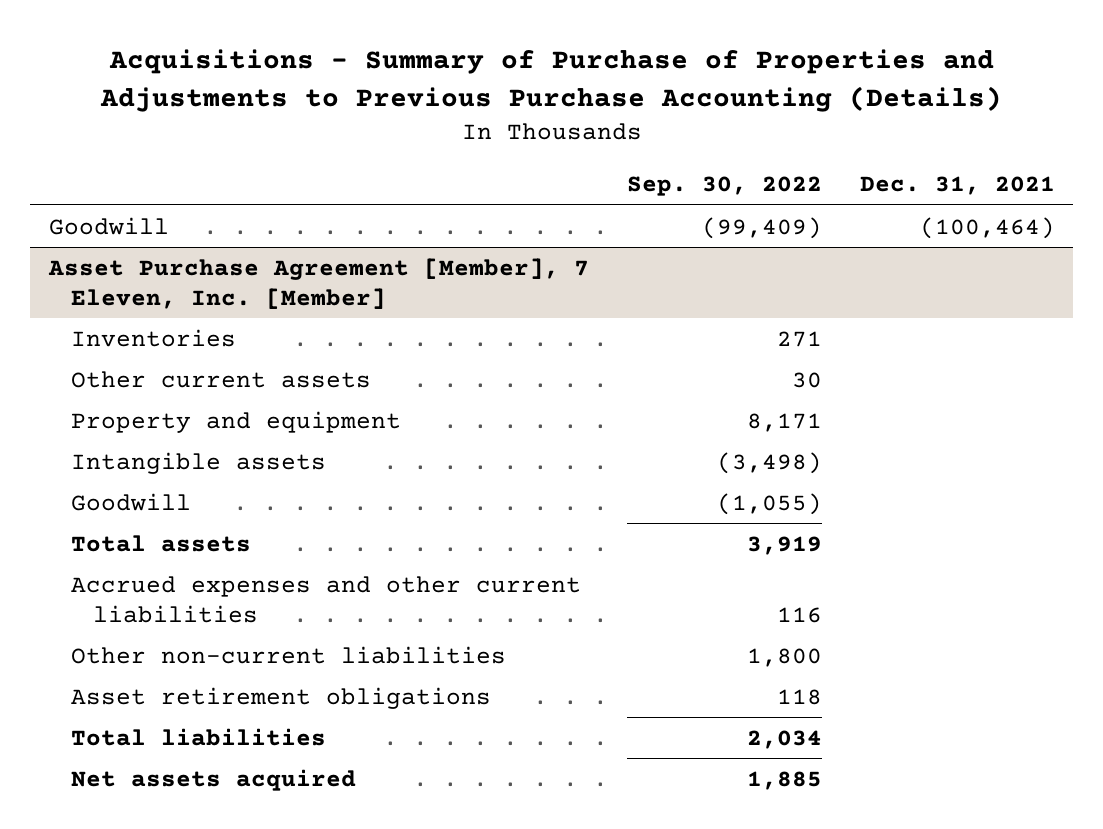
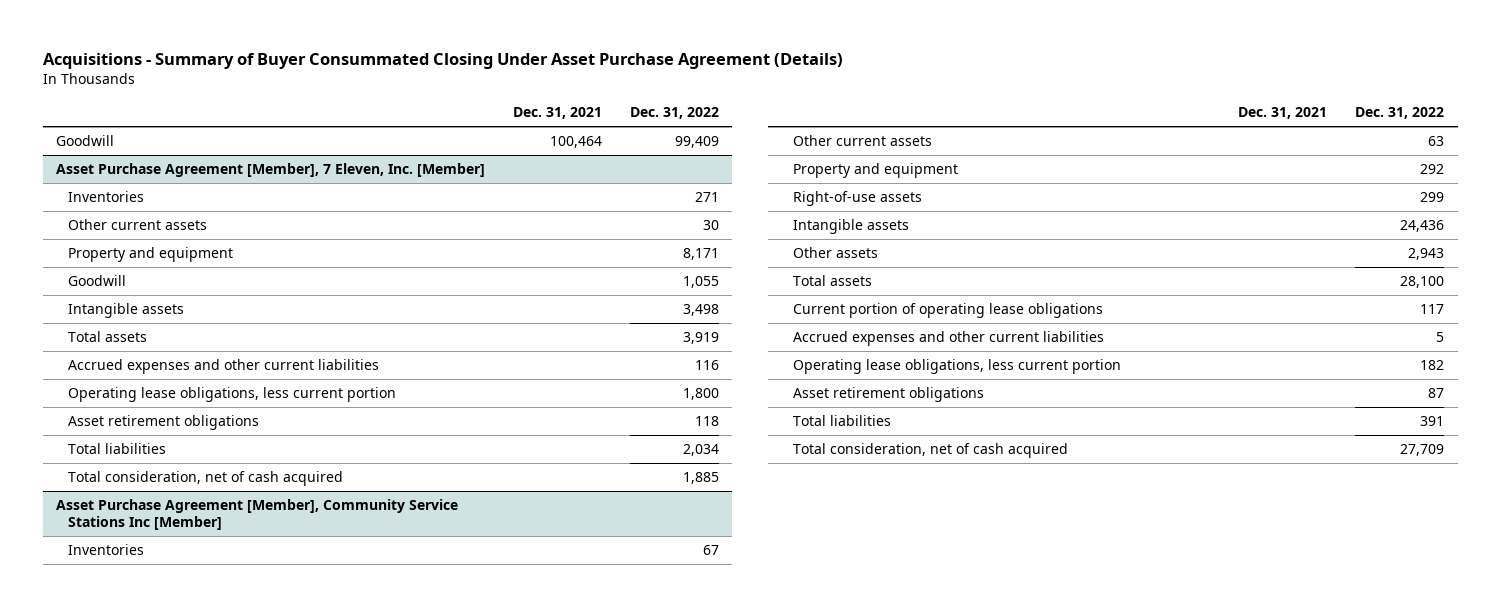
[99,49,1002,113] Acquisitions - Summary of Purchase of Properties and Adjustments to Previous Purchase Accounting (Details) -> [42,52,843,69] Acquisitions - Summary of Buyer Consummated Closing Under Asset Purchase Agreement (Details)
[626,176,822,197] Sep. 30, 2022 -> none
none -> [629,107,719,120] Dec. 31, 2022
[919,216,1055,239] (100,464) -> [549,136,602,149] 100,464
[71,451,327,474] Intangible assets -> [67,303,184,319] Intangible assets
[71,645,507,664] Other non-current liabilities -> none
none -> [67,387,396,403] Operating lease obligations, less current portion
[71,768,357,791] Net assets acquired -> [67,471,343,487] Total consideration, net of cash acquired
none -> [56,499,459,531] Asset Purchase Agreement [Member], Community Service Stations Inc [Member]
none -> [67,544,144,556] Inventories
none -> [793,135,933,147] Other current assets
none -> [793,163,959,179] Property and equipment
none -> [793,191,923,207] Right-of-use assets
none -> [793,219,910,235] Intangible assets
none -> [793,247,879,259] Other assets
none -> [793,275,873,287] Total assets
none -> [793,303,1104,319] Current portion of operating lease obligations
none -> [793,331,1105,347] Accrued expenses and other current liabilities
none -> [793,359,1122,375] Operating lease obligations, less current portion
none -> [793,387,985,403] Asset retirement obligations
none -> [793,415,892,427] Total liabilities
none -> [793,443,1069,459] Total consideration, net of cash acquired

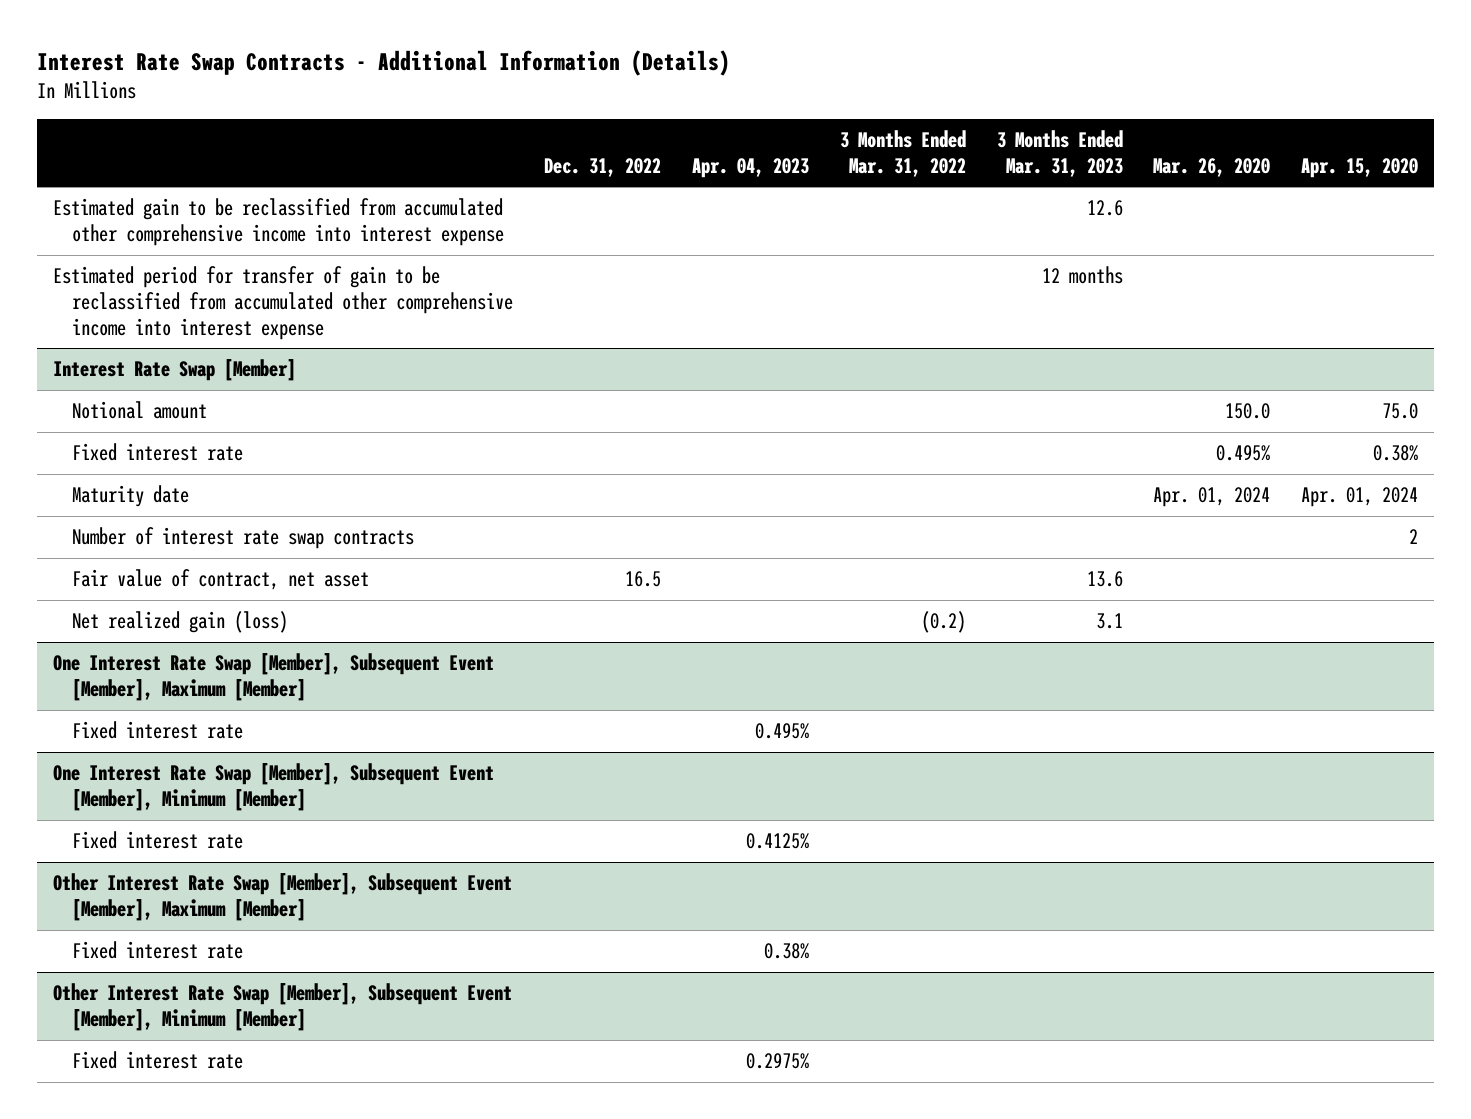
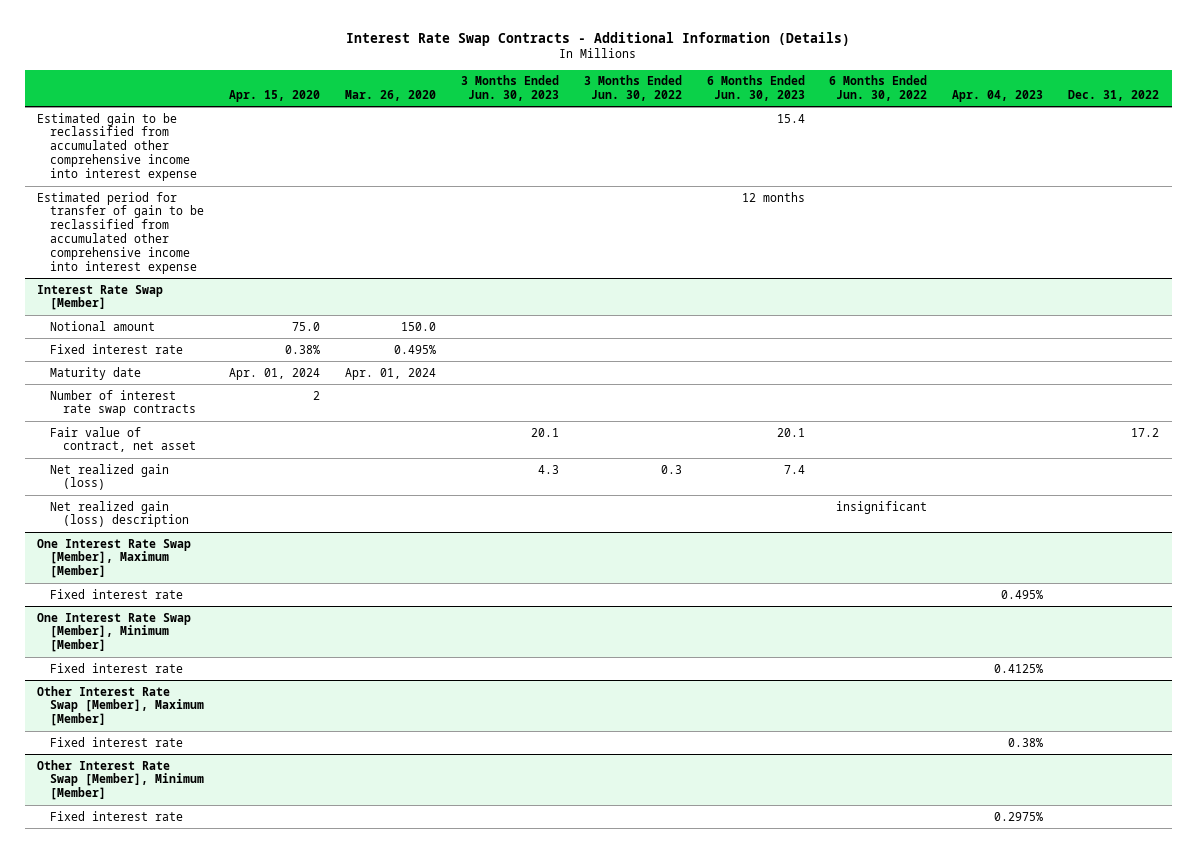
[839,129,966,177] 3 Months Ended Mar. 31, 2022 -> none
[996,129,1123,177] 3 Months Ended Mar. 31, 2023 -> none
none -> [460,75,559,102] 3 Months Ended Jun. 30, 2023
none -> [583,75,682,102] 3 Months Ended Jun. 30, 2022
none -> [706,75,805,102] 6 Months Ended Jun. 30, 2023
none -> [829,75,928,102] 6 Months Ended Jun. 30, 2022
[624,571,661,588] 16.5 -> [1131,427,1160,437] 17.2
none -> [50,500,190,528] Net realized gain (loss) description
[52,653,494,702] One Interest Rate Swap [Member], Subsequent Event [Member], Maximum [Member] -> [37,538,192,579] One Interest Rate Swap [Member], Maximum [Member]
[52,763,494,812] One Interest Rate Swap [Member], Subsequent Event [Member], Minimum [Member] -> [37,612,192,653] One Interest Rate Swap [Member], Minimum [Member]
[52,873,512,922] Other Interest Rate Swap [Member], Subsequent Event [Member], Maximum [Member] -> [37,685,205,727] Other Interest Rate Swap [Member], Maximum [Member]
[52,983,512,1032] Other Interest Rate Swap [Member], Subsequent Event [Member], Minimum [Member] -> [37,759,205,801] Other Interest Rate Swap [Member], Minimum [Member]

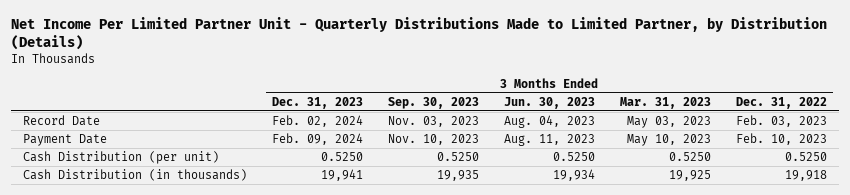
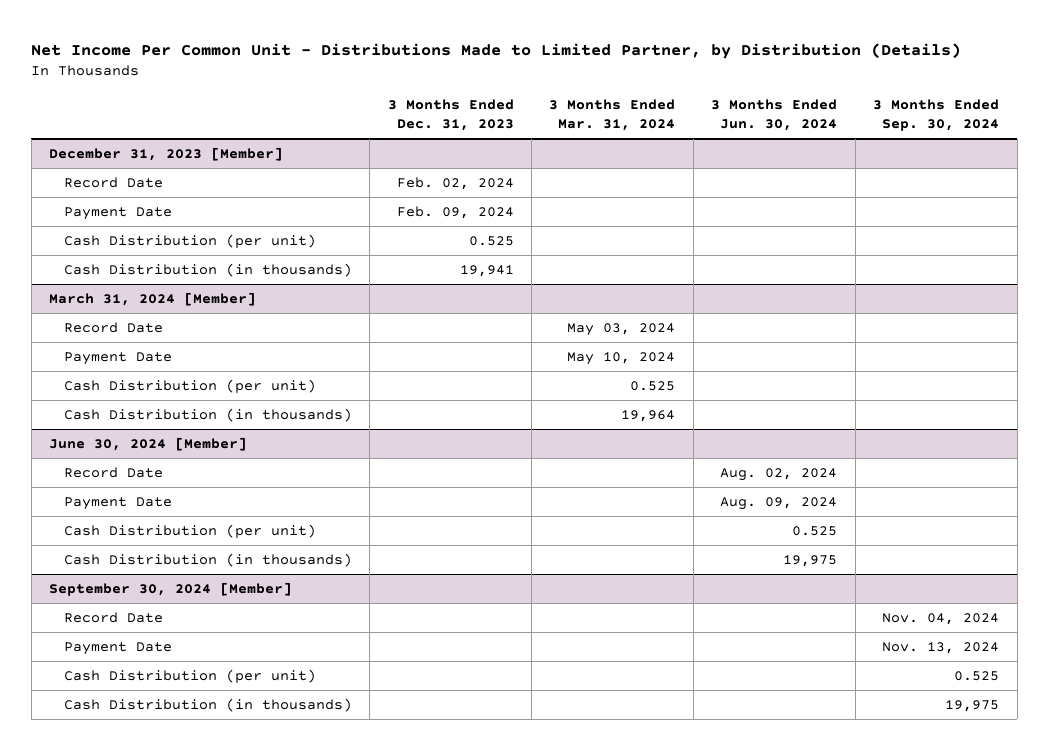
[10,16,827,51] Net Income Per Limited Partner Unit - Quarterly Distributions Made to Limited Partner, by Distribution (Details) -> [31,42,962,59] Net Income Per Common Unit - Distributions Made to Limited Partner, by Distribution (Details)
[387,96,479,109] Sep. 30, 2023 -> none
[503,96,595,109] Jun. 30, 2023 -> none
[619,96,711,109] Mar. 31, 2023 -> none
[735,96,827,109] Dec. 31, 2022 -> none
none -> [549,98,676,131] 3 Months Ended Mar. 31, 2024
none -> [711,98,838,131] 3 Months Ended Jun. 30, 2024
none -> [873,98,1000,131] 3 Months Ended Sep. 30, 2024
none -> [49,147,284,162] December 31, 2023 [Member]
[321,152,364,162] 0.5250 -> [468,236,514,247] 0.525
none -> [49,292,257,307] March 31, 2024 [Member]
none -> [63,322,163,334] Record Date
none -> [63,352,172,366] Payment Date
none -> [63,379,316,394] Cash Distribution (per unit)
none -> [63,408,352,423] Cash Distribution (in thousands)
none -> [49,437,248,452] June 30, 2024 [Member]
none -> [63,467,163,479] Record Date
none -> [63,497,172,511] Payment Date
none -> [63,524,316,539] Cash Distribution (per unit)
none -> [63,553,352,568] Cash Distribution (in thousands)
none -> [49,582,293,597] September 30, 2024 [Member]
none -> [63,612,163,624] Record Date
none -> [63,642,172,656] Payment Date
none -> [63,669,316,684] Cash Distribution (per unit)
none -> [63,698,352,713] Cash Distribution (in thousands)

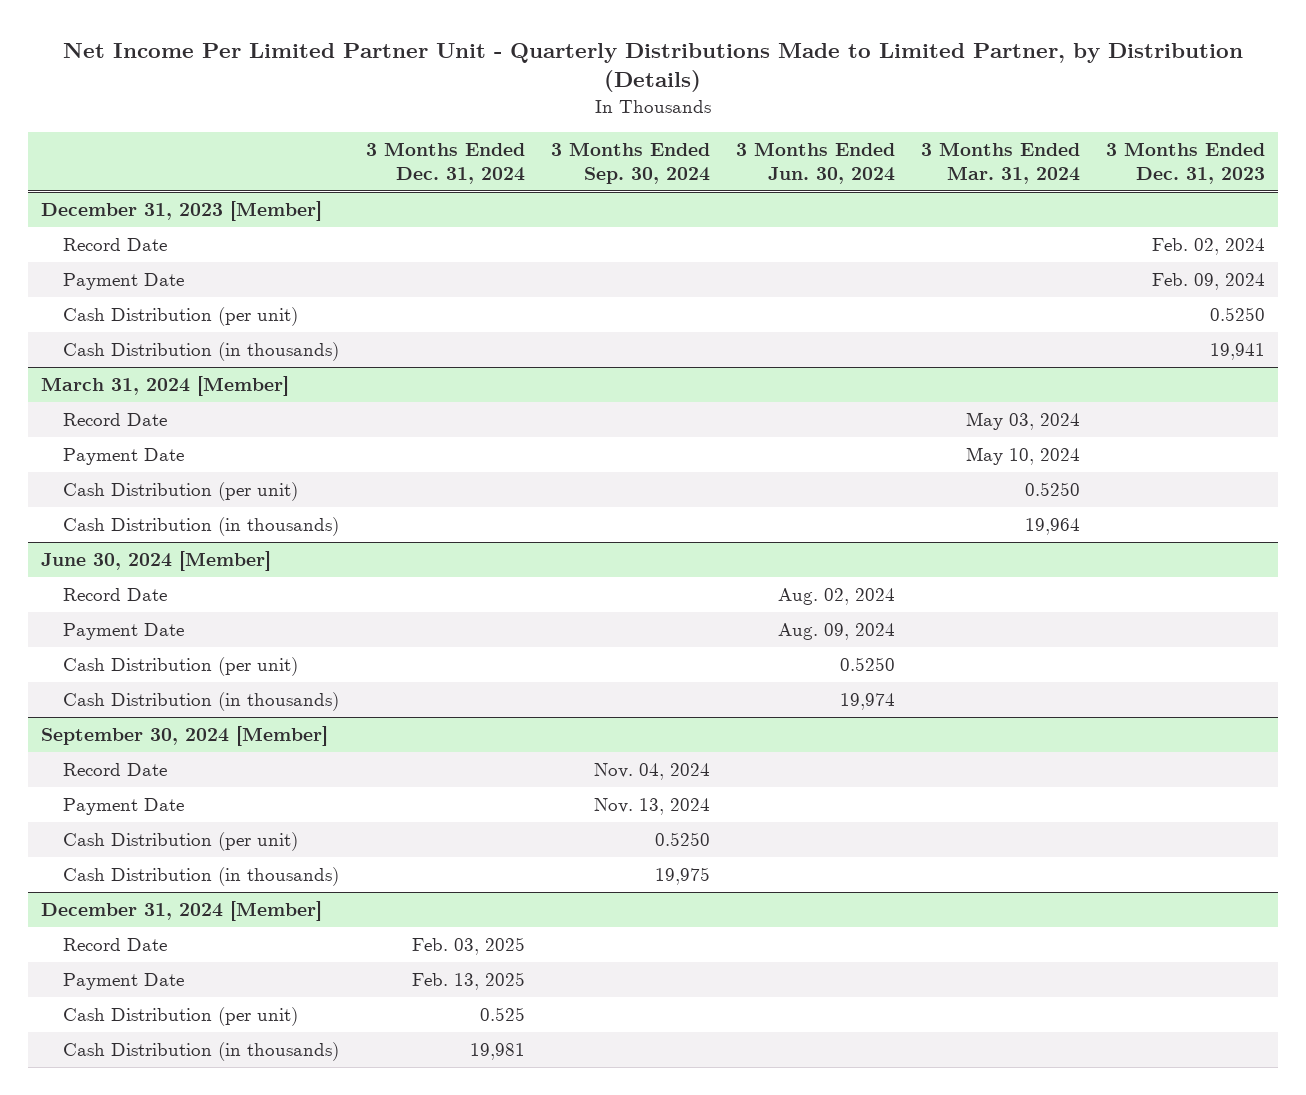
[31,42,962,59] Net Income Per Common Unit - Distributions Made to Limited Partner, by Distribution (Details) -> [63,42,1244,93] Net Income Per Limited Partner Unit - Quarterly Distributions Made to Limited Partner, by Distribution (Details)
none -> [365,141,525,185] 3 Months Ended Dec. 31, 2024
[468,236,514,247] 0.525 -> [1210,306,1266,321] 0.5250
[630,381,676,392] 0.525 -> [1024,481,1080,496] 0.5250
[792,526,838,537] 0.525 -> [839,656,895,671] 0.5250
[783,555,838,568] 19,975 -> [839,692,895,710] 19,974
[954,671,1000,682] 0.525 -> [654,831,710,846] 0.5250
none -> [41,900,323,921] December 31, 2024 [Member]
none -> [63,937,168,951] Record Date
none -> [63,972,185,990] Payment Date
none -> [63,1006,299,1026] Cash Distribution (per unit)
none -> [63,1041,340,1061] Cash Distribution (in thousands)

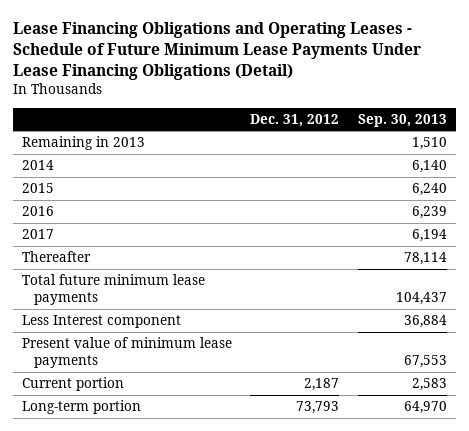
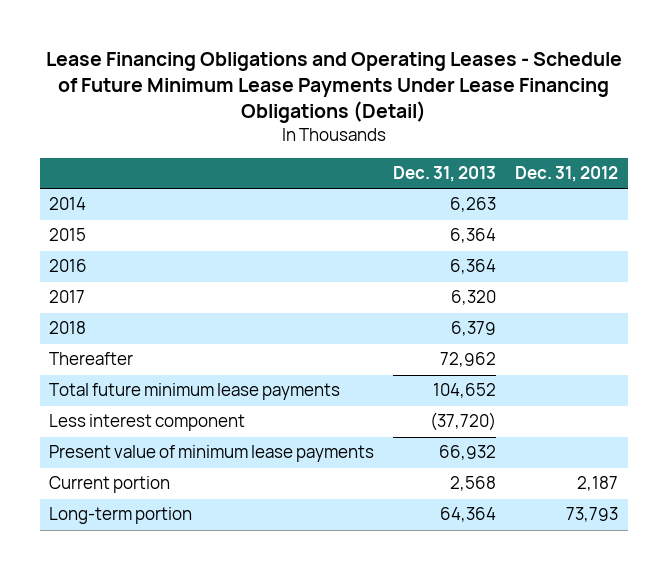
[357,113,447,127] Sep. 30, 2013 -> none
none -> [393,165,497,182] Dec. 31, 2013
[21,136,145,151] Remaining in 2013 -> none
none -> [49,321,87,335] 2018
[21,315,181,329] Less Interest component -> [49,414,246,432] Less interest component

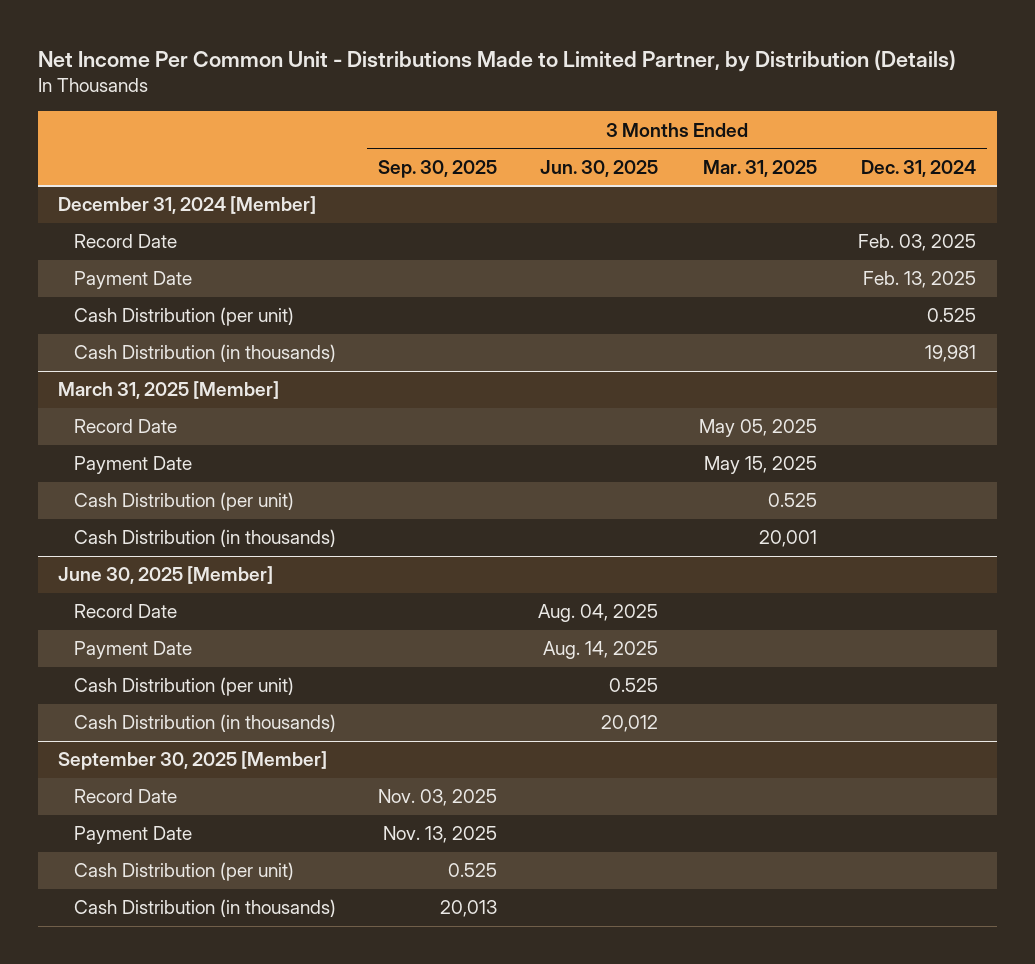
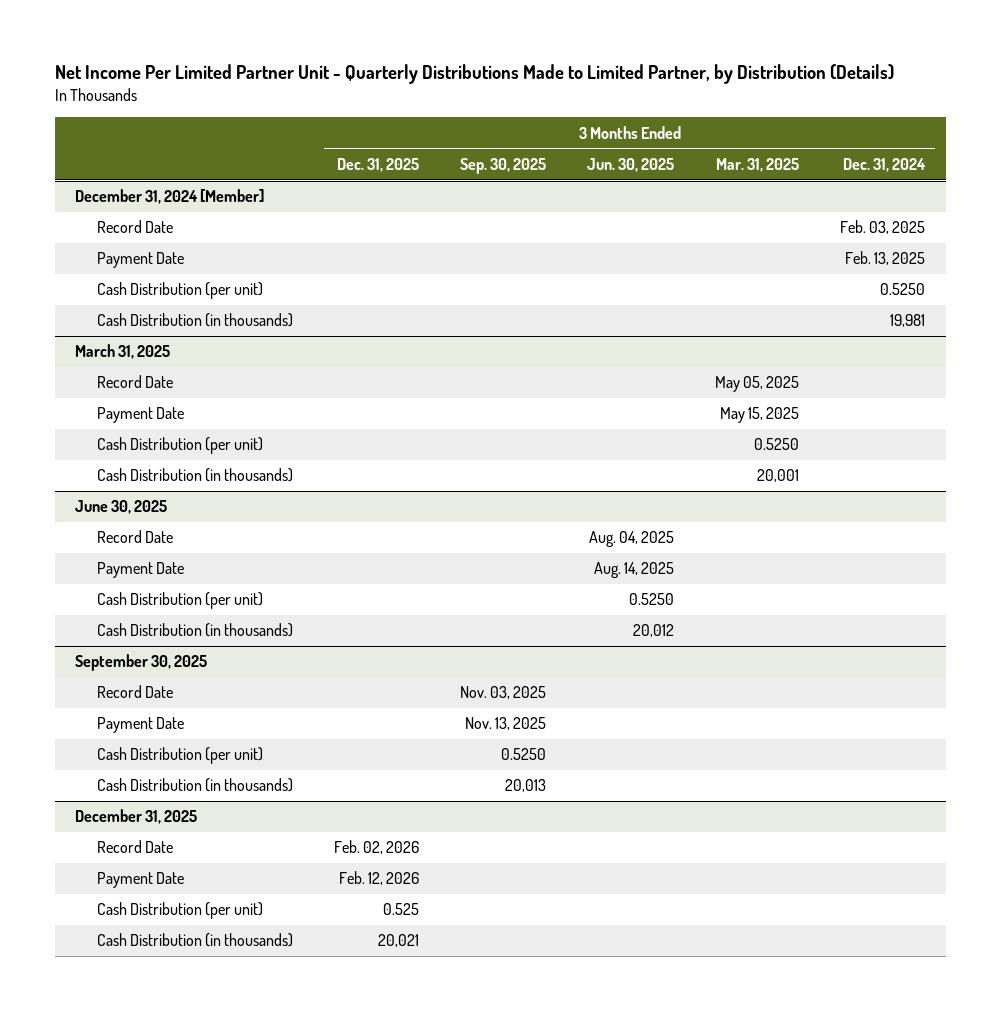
[37,49,956,72] Net Income Per Common Unit - Distributions Made to Limited Partner, by Distribution (Details) -> [54,64,894,85] Net Income Per Limited Partner Unit - Quarterly Distributions Made to Limited Partner, by Distribution (Details)
none -> [337,157,420,172] Dec. 31, 2025
[927,308,977,323] 0.525 -> [880,283,926,296] 0.5250
[58,381,280,400] March 31, 2025 [Member] -> [75,344,171,360] March 31, 2025
[768,493,818,508] 0.525 -> [754,438,800,451] 0.5250
[58,566,274,585] June 30, 2025 [Member] -> [75,500,168,515] June 30, 2025
[608,678,658,693] 0.525 -> [629,593,675,606] 0.5250
[58,751,328,771] September 30, 2025 [Member] -> [75,654,208,672] September 30, 2025
[447,863,497,878] 0.525 -> [501,748,547,761] 0.5250
none -> [75,809,198,825] December 31, 2025
none -> [97,840,174,854] Record Date
none -> [97,872,185,889] Payment Date
none -> [97,902,264,920] Cash Distribution (per unit)
none -> [97,933,294,948] Cash Distribution (in thousands)

